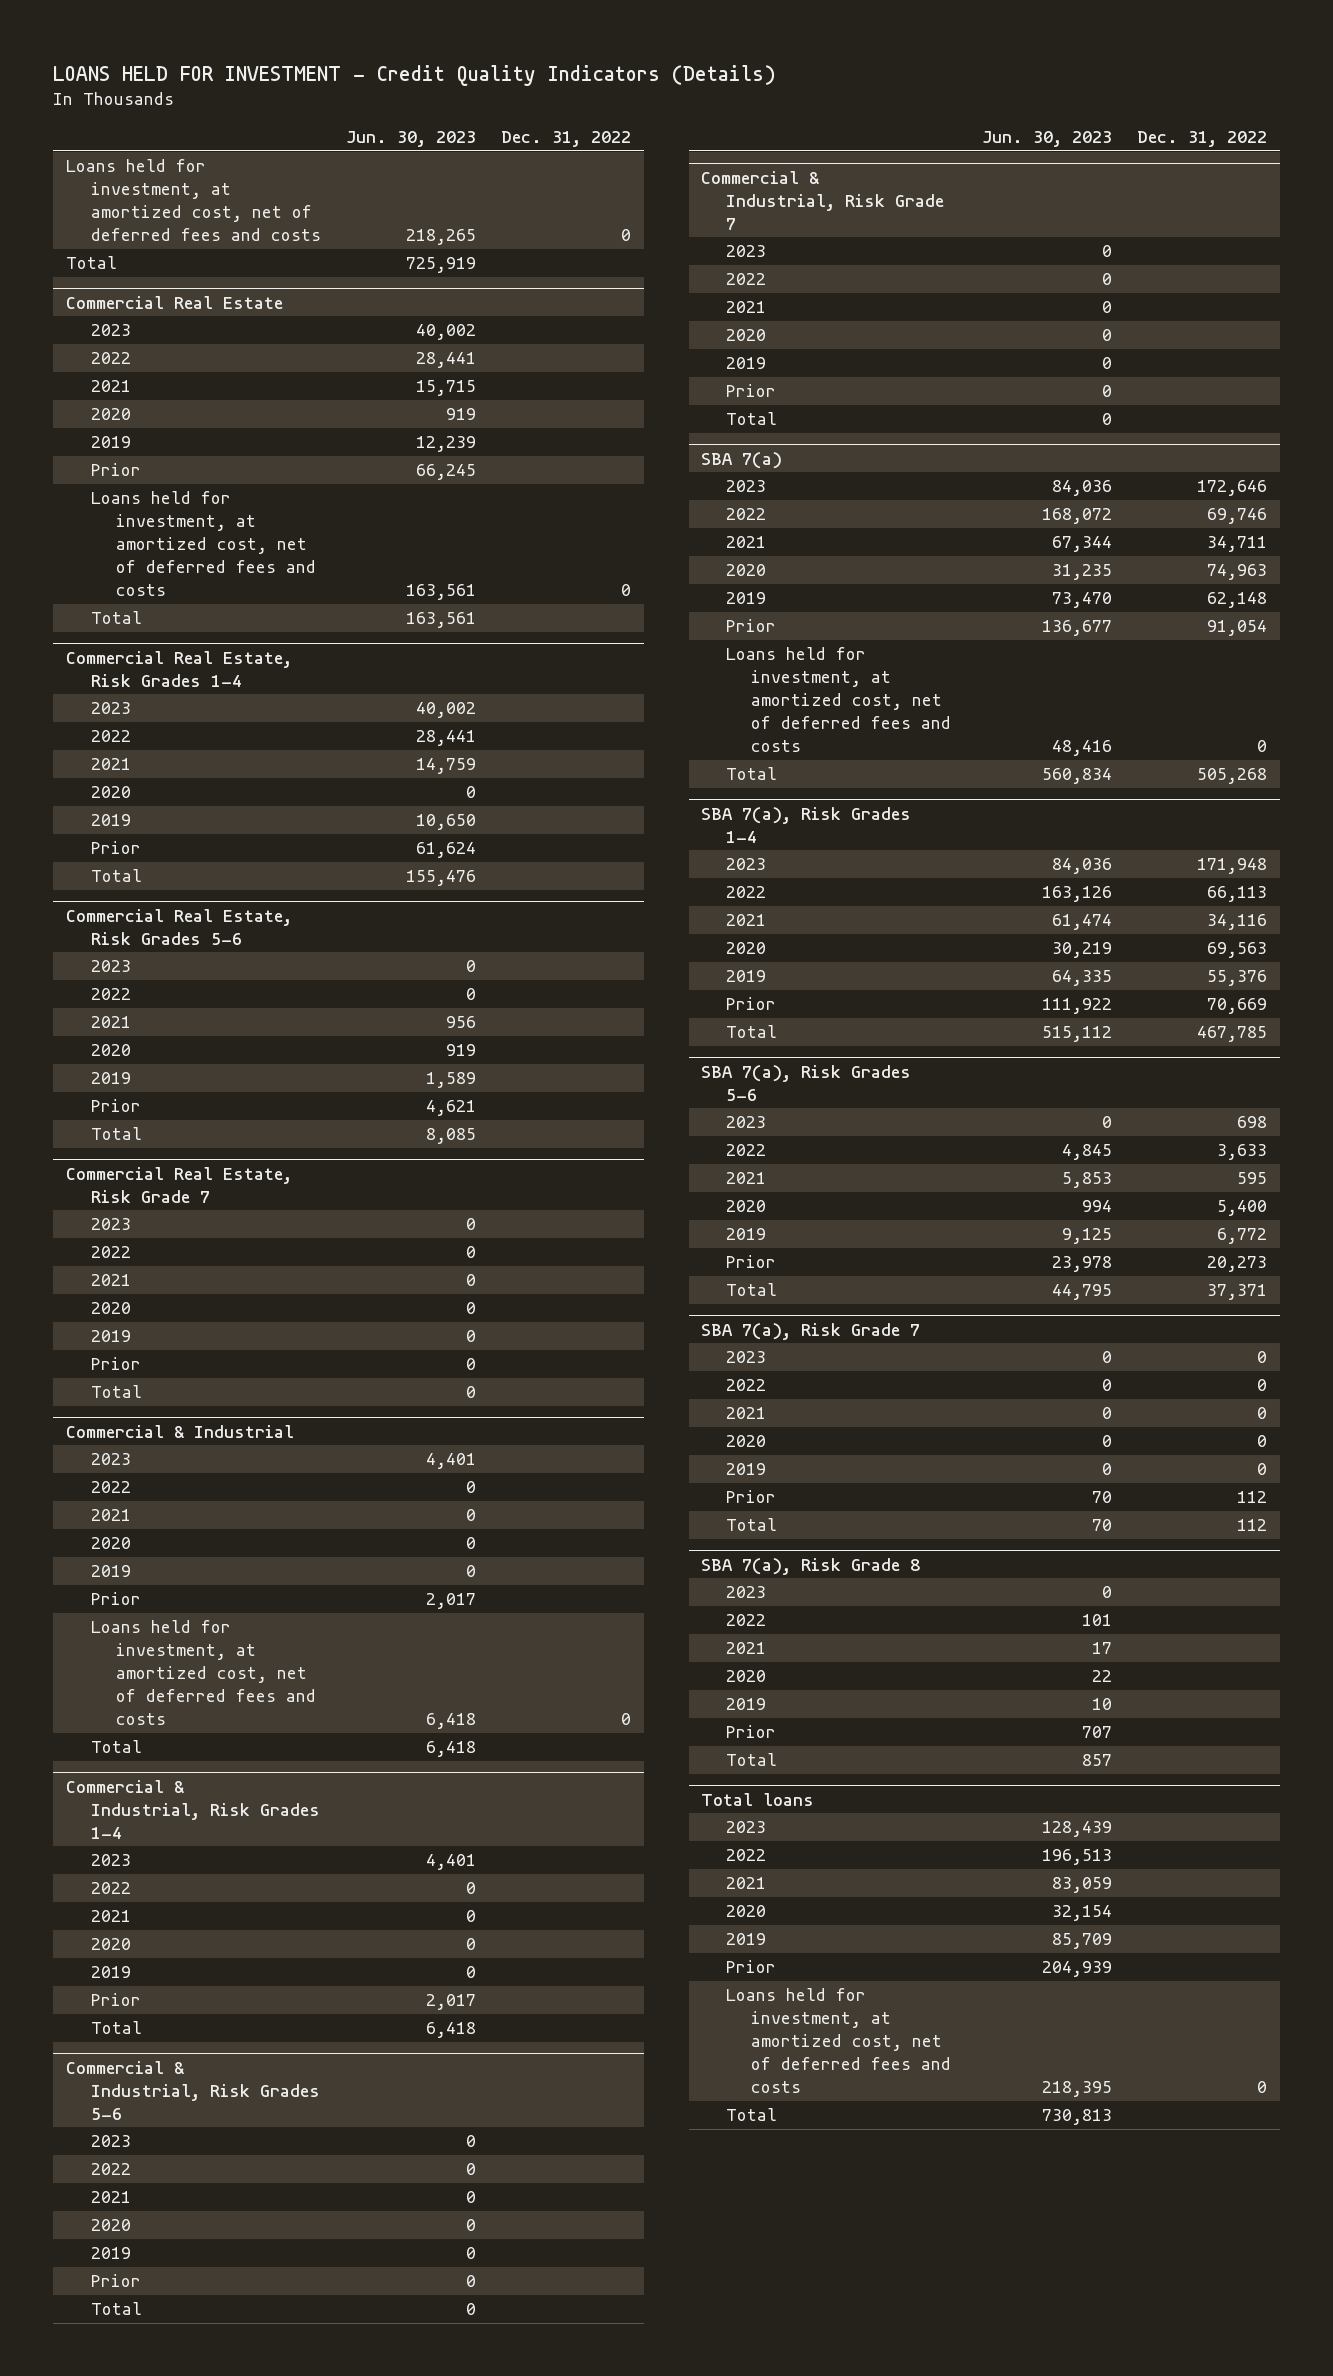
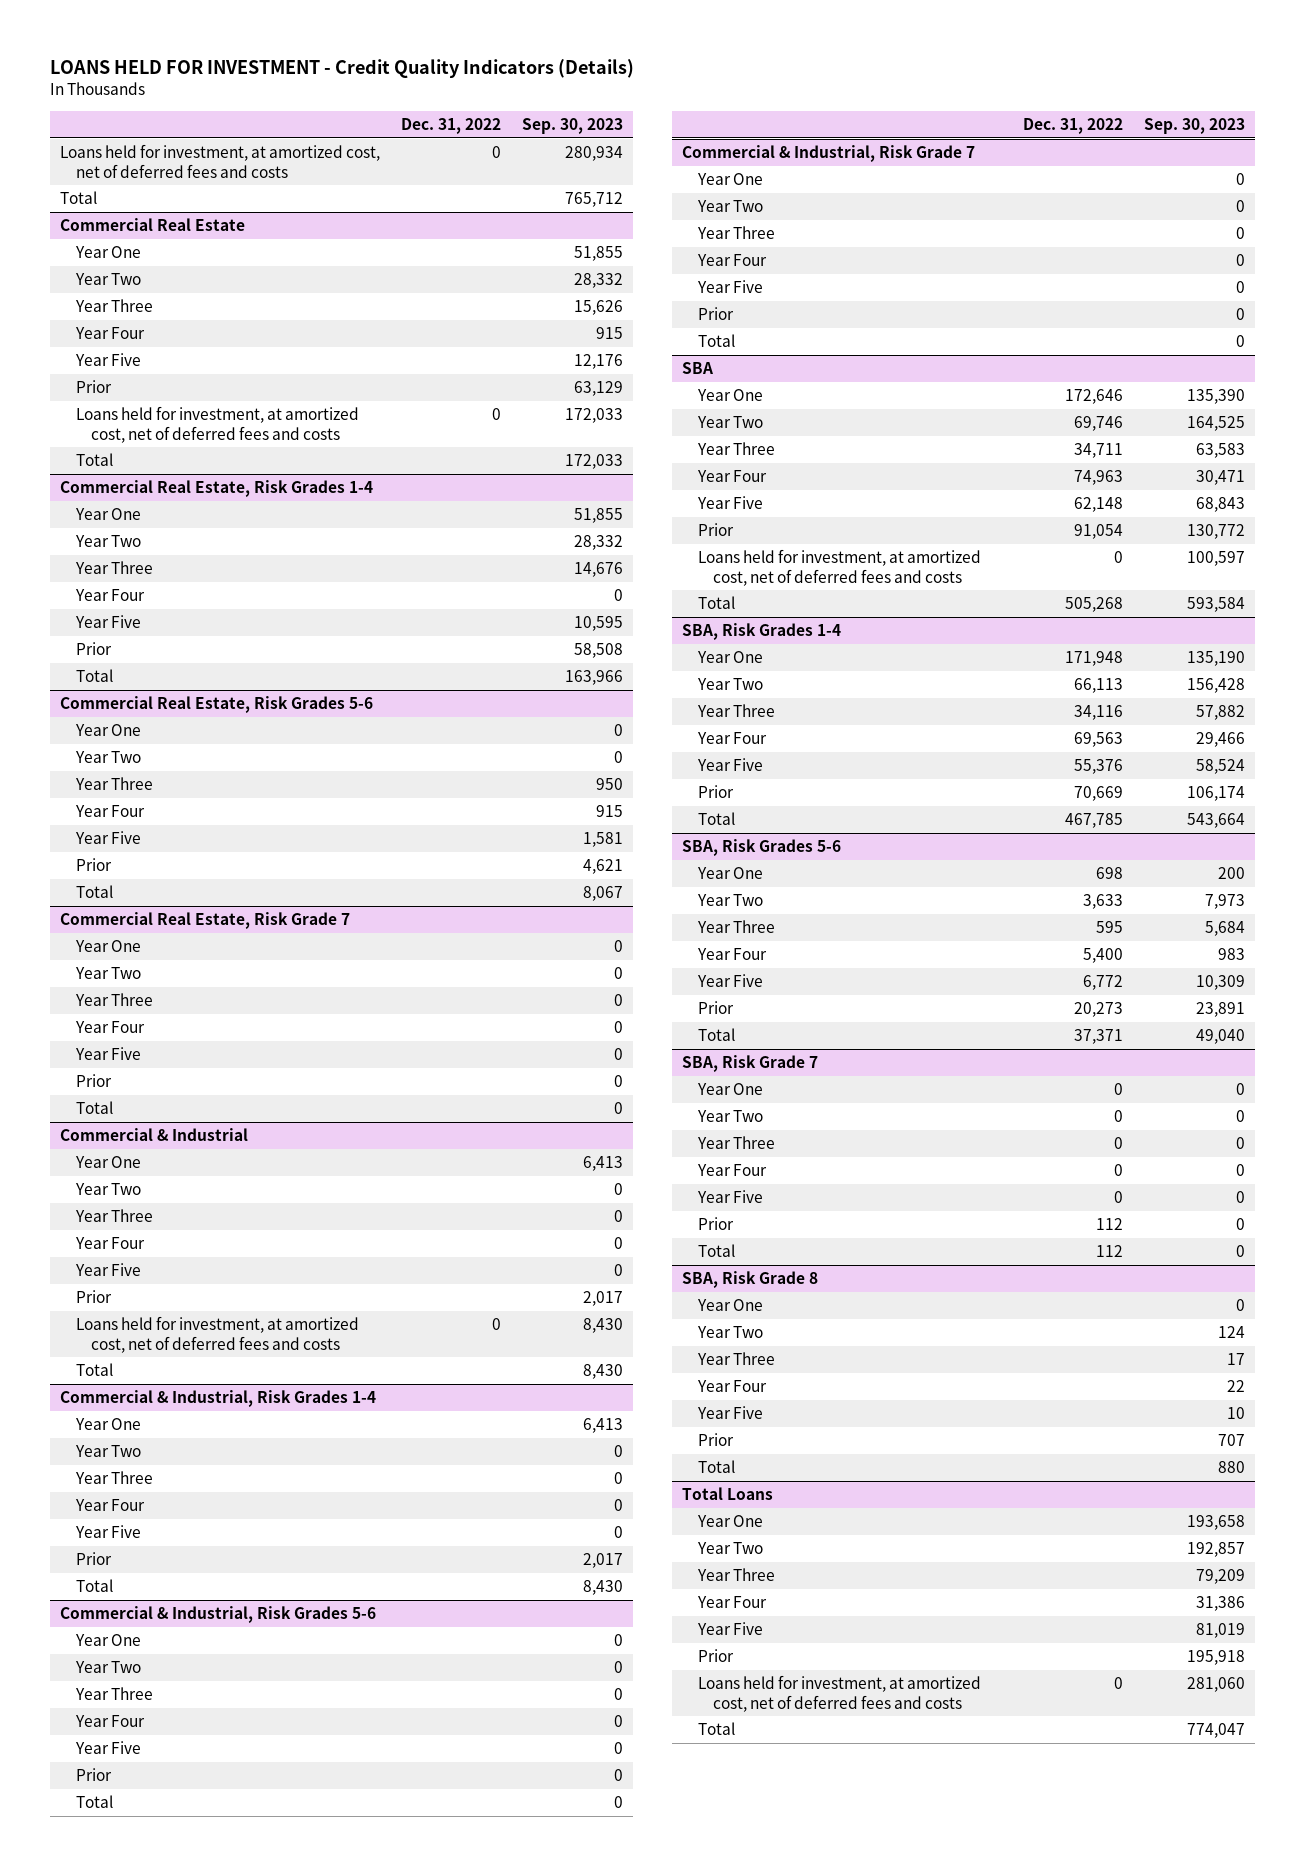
[346,130,477,147] Jun. 30, 2023 -> none
none -> [521,117,623,134] Sep. 30, 2023
[90,324,131,337] 2023 -> [74,246,141,259] Year One
[90,352,131,365] 2022 -> [74,273,141,286] Year Two
[90,380,131,393] 2021 -> [74,299,153,313] Year Three
[90,408,131,421] 2020 -> [74,327,145,340] Year Four
[90,436,131,449] 2019 -> [74,353,141,367] Year Five
[90,702,131,715] 2023 -> [74,508,141,521] Year One
[90,730,131,743] 2022 -> [74,535,141,548] Year Two
[90,758,131,771] 2021 -> [74,561,153,575] Year Three
[90,786,131,799] 2020 -> [74,589,145,602] Year Four
[90,814,131,827] 2019 -> [74,615,141,629] Year Five
[90,960,131,973] 2023 -> [74,724,141,737] Year One
[90,988,131,1001] 2022 -> [74,751,141,764] Year Two
[90,1016,131,1029] 2021 -> [74,777,153,791] Year Three
[90,1044,131,1057] 2020 -> [74,805,145,818] Year Four
[90,1072,131,1085] 2019 -> [74,831,141,845] Year Five
[90,1218,131,1231] 2023 -> [74,940,141,953] Year One
[90,1246,131,1259] 2022 -> [74,967,141,980] Year Two
[90,1274,131,1287] 2021 -> [74,993,153,1007] Year Three
[90,1302,131,1315] 2020 -> [74,1021,145,1034] Year Four
[90,1330,131,1343] 2019 -> [74,1047,141,1061] Year Five
[90,1453,131,1466] 2023 -> [74,1156,141,1169] Year One
[90,1481,131,1494] 2022 -> [74,1183,141,1196] Year Two
[90,1509,131,1522] 2021 -> [74,1209,153,1223] Year Three
[90,1537,131,1550] 2020 -> [74,1237,145,1250] Year Four
[90,1565,131,1578] 2019 -> [74,1263,141,1277] Year Five
[90,1854,131,1867] 2023 -> [74,1418,141,1431] Year One
[90,1882,131,1895] 2022 -> [74,1445,141,1458] Year Two
[90,1910,131,1923] 2021 -> [74,1471,153,1485] Year Three
[90,1938,131,1951] 2020 -> [74,1499,145,1512] Year Four
[90,1966,131,1979] 2019 -> [74,1525,141,1539] Year Five
[90,2135,131,2148] 2023 -> [74,1634,141,1647] Year One
[90,2163,131,2176] 2022 -> [74,1661,141,1674] Year Two
[90,2191,131,2204] 2021 -> [74,1687,153,1701] Year Three
[90,2219,131,2232] 2020 -> [74,1715,145,1728] Year Four
[90,2247,131,2260] 2019 -> [74,1741,141,1755] Year Five
[726,245,767,258] 2023 -> [696,173,763,186] Year One
[726,273,767,286] 2022 -> [696,200,763,213] Year Two
[726,301,767,314] 2021 -> [696,226,775,240] Year Three
[726,329,767,342] 2020 -> [696,254,767,267] Year Four
[726,357,767,370] 2019 -> [696,280,763,294] Year Five
[701,451,783,469] SBA 7(a) -> [682,362,714,375] SBA
[726,480,767,493] 2023 -> [696,389,763,402] Year One
[726,508,767,521] 2022 -> [696,416,763,429] Year Two
[726,536,767,549] 2021 -> [696,442,775,456] Year Three
[726,564,767,577] 2020 -> [696,470,767,483] Year Four
[726,592,767,605] 2019 -> [696,496,763,510] Year Five
[701,806,912,843] SBA 7(a), Risk Grades 1-4 -> [682,623,842,641] SBA, Risk Grades 1-4
[726,858,767,871] 2023 -> [696,651,763,664] Year One
[726,886,767,899] 2022 -> [696,678,763,691] Year Two
[726,914,767,927] 2021 -> [696,704,775,718] Year Three
[726,942,767,955] 2020 -> [696,732,767,745] Year Four
[726,970,767,983] 2019 -> [696,758,763,772] Year Five
[701,1064,912,1101] SBA 7(a), Risk Grades 5-6 -> [682,839,842,857] SBA, Risk Grades 5-6
[726,1116,767,1129] 2023 -> [696,867,763,880] Year One
[726,1144,767,1157] 2022 -> [696,894,763,907] Year Two
[726,1172,767,1185] 2021 -> [696,920,775,934] Year Three
[726,1200,767,1213] 2020 -> [696,948,767,961] Year Four
[726,1228,767,1241] 2019 -> [696,974,763,988] Year Five
[701,1322,921,1340] SBA 7(a), Risk Grade 7 -> [682,1055,819,1073] SBA, Risk Grade 7
[726,1351,767,1364] 2023 -> [696,1083,763,1096] Year One
[726,1379,767,1392] 2022 -> [696,1110,763,1123] Year Two
[726,1407,767,1420] 2021 -> [696,1136,775,1150] Year Three
[726,1435,767,1448] 2020 -> [696,1164,767,1177] Year Four
[726,1463,767,1476] 2019 -> [696,1190,763,1204] Year Five
[701,1557,921,1575] SBA 7(a), Risk Grade 8 -> [682,1271,819,1289] SBA, Risk Grade 8
[726,1586,767,1599] 2023 -> [696,1299,763,1312] Year One
[726,1614,767,1627] 2022 -> [696,1326,763,1339] Year Two
[726,1642,767,1655] 2021 -> [696,1352,775,1366] Year Three
[726,1670,767,1683] 2020 -> [696,1380,767,1393] Year Four
[726,1698,767,1711] 2019 -> [696,1406,763,1420] Year Five
[701,1792,815,1806] Total loans -> [682,1487,774,1501] Total Loans
[726,1821,767,1834] 2023 -> [696,1515,763,1528] Year One
[726,1849,767,1862] 2022 -> [696,1542,763,1555] Year Two
[726,1877,767,1890] 2021 -> [696,1568,775,1582] Year Three
[726,1905,767,1918] 2020 -> [696,1596,767,1609] Year Four
[726,1933,767,1946] 2019 -> [696,1622,763,1636] Year Five

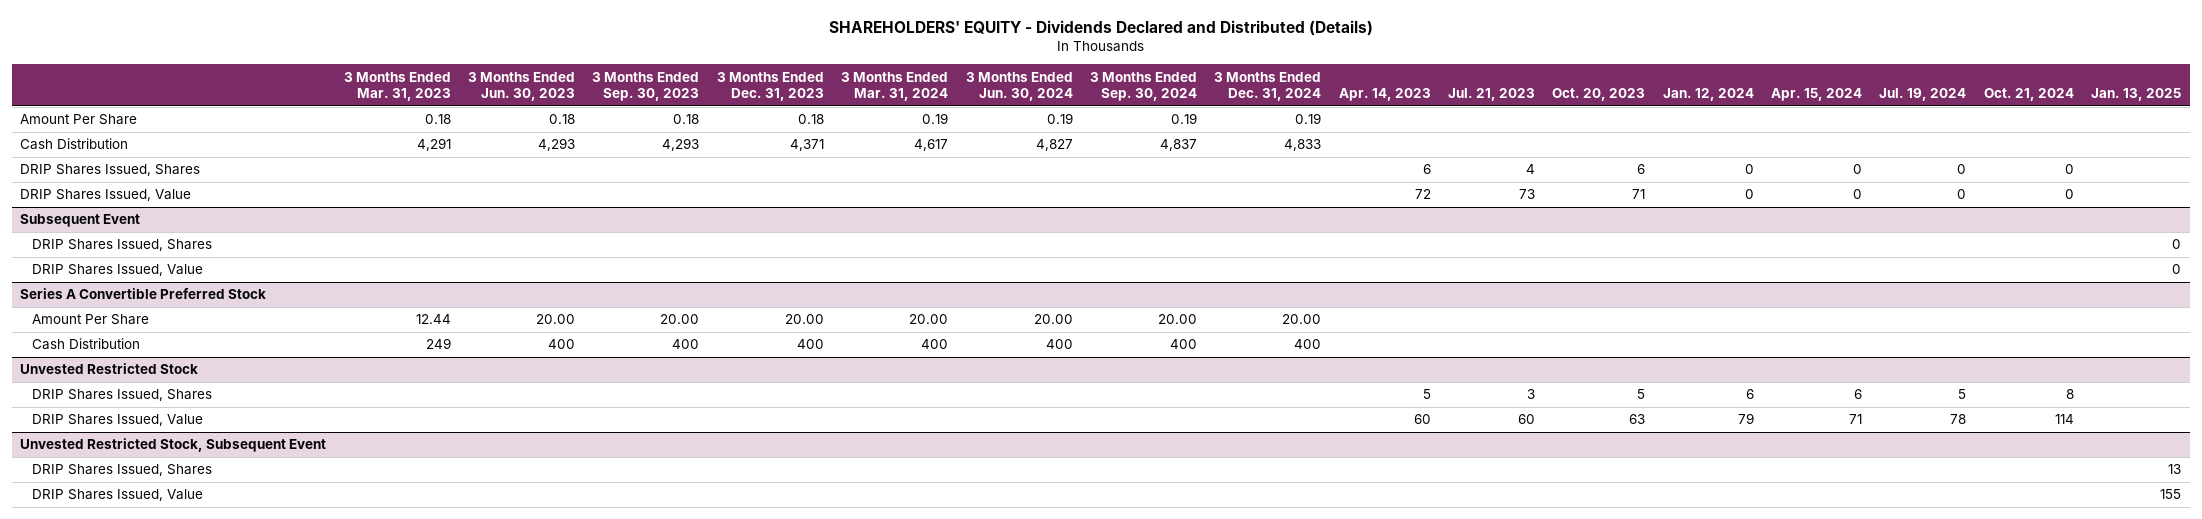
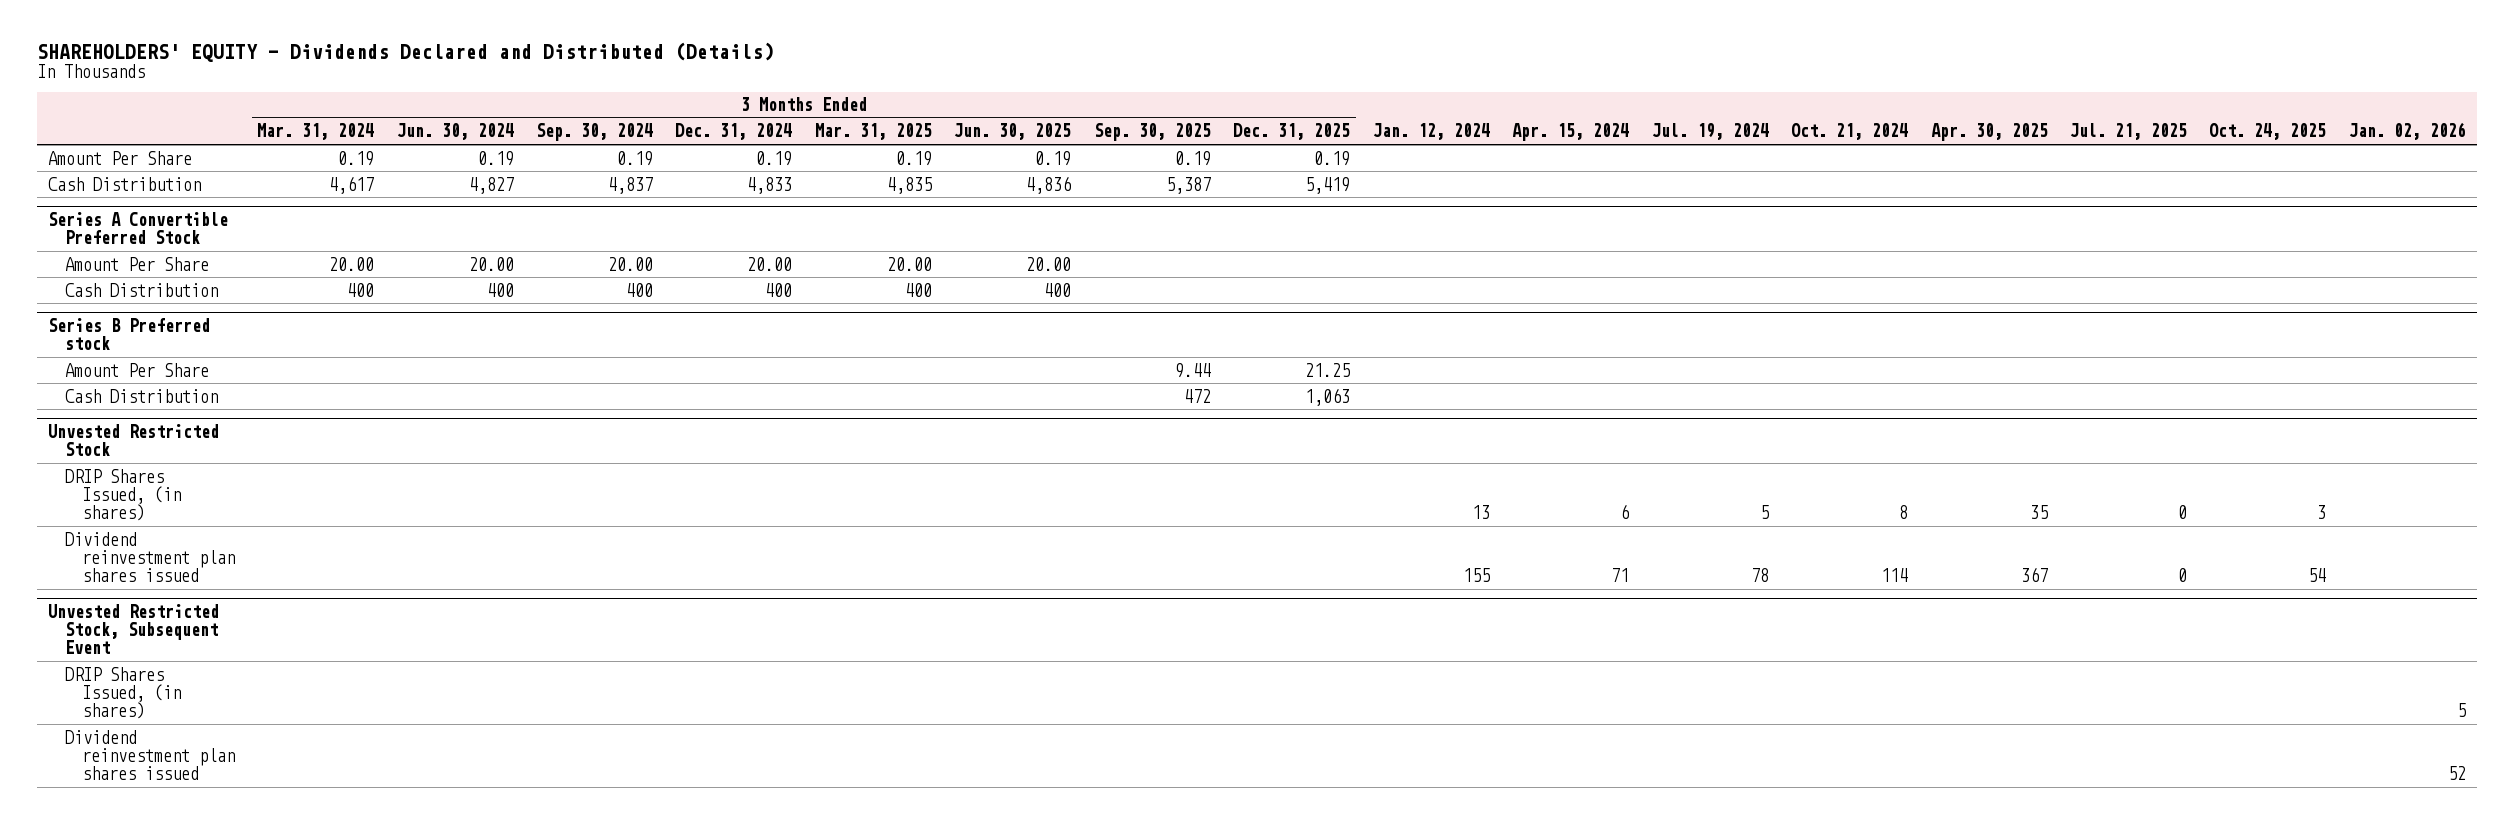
[343,71,451,101] 3 Months Ended Mar. 31, 2023 -> none
[468,71,576,101] 3 Months Ended Jun. 30, 2023 -> none
[592,71,700,101] 3 Months Ended Sep. 30, 2023 -> none
[716,71,824,101] 3 Months Ended Dec. 31, 2023 -> none
[1338,87,1431,101] Apr. 14, 2023 -> none
[1447,87,1535,101] Jul. 21, 2023 -> none
[1552,87,1646,101] Oct. 20, 2023 -> none
[2091,87,2182,101] Jan. 13, 2025 -> none
none -> [814,123,932,141] Mar. 31, 2025
none -> [954,123,1072,141] Jun. 30, 2025
none -> [1093,123,1211,142] Sep. 30, 2025
none -> [1233,123,1351,141] Dec. 31, 2025
none -> [1930,123,2048,142] Apr. 30, 2025
none -> [2069,123,2187,141] Jul. 21, 2025
none -> [2209,123,2327,141] Oct. 24, 2025
none -> [2348,122,2466,141] Jan. 02, 2026
[20,164,201,177] DRIP Shares Issued, Shares -> none
[20,189,192,202] DRIP Shares Issued, Value -> none
[20,214,141,228] Subsequent Event -> none
[32,239,213,252] DRIP Shares Issued, Shares -> none
[32,264,204,277] DRIP Shares Issued, Value -> none
none -> [48,317,211,350] Series B Preferred stock
none -> [64,362,209,377] Amount Per Share
none -> [64,388,218,403] Cash Distribution
[32,389,213,402] DRIP Shares Issued, Shares -> [64,468,181,521] DRIP Shares Issued, (in shares)
[1745,389,1754,400] 6 -> [1471,504,1490,519] 13
[32,414,204,427] DRIP Shares Issued, Value -> [64,531,235,582] Dividend reinvestment plan shares issued
[1737,413,1754,425] 79 -> [1462,567,1490,582] 155
[32,464,213,477] DRIP Shares Issued, Shares -> [64,666,181,719] DRIP Shares Issued, (in shares)
[32,489,204,502] DRIP Shares Issued, Value -> [64,729,235,780] Dividend reinvestment plan shares issued

